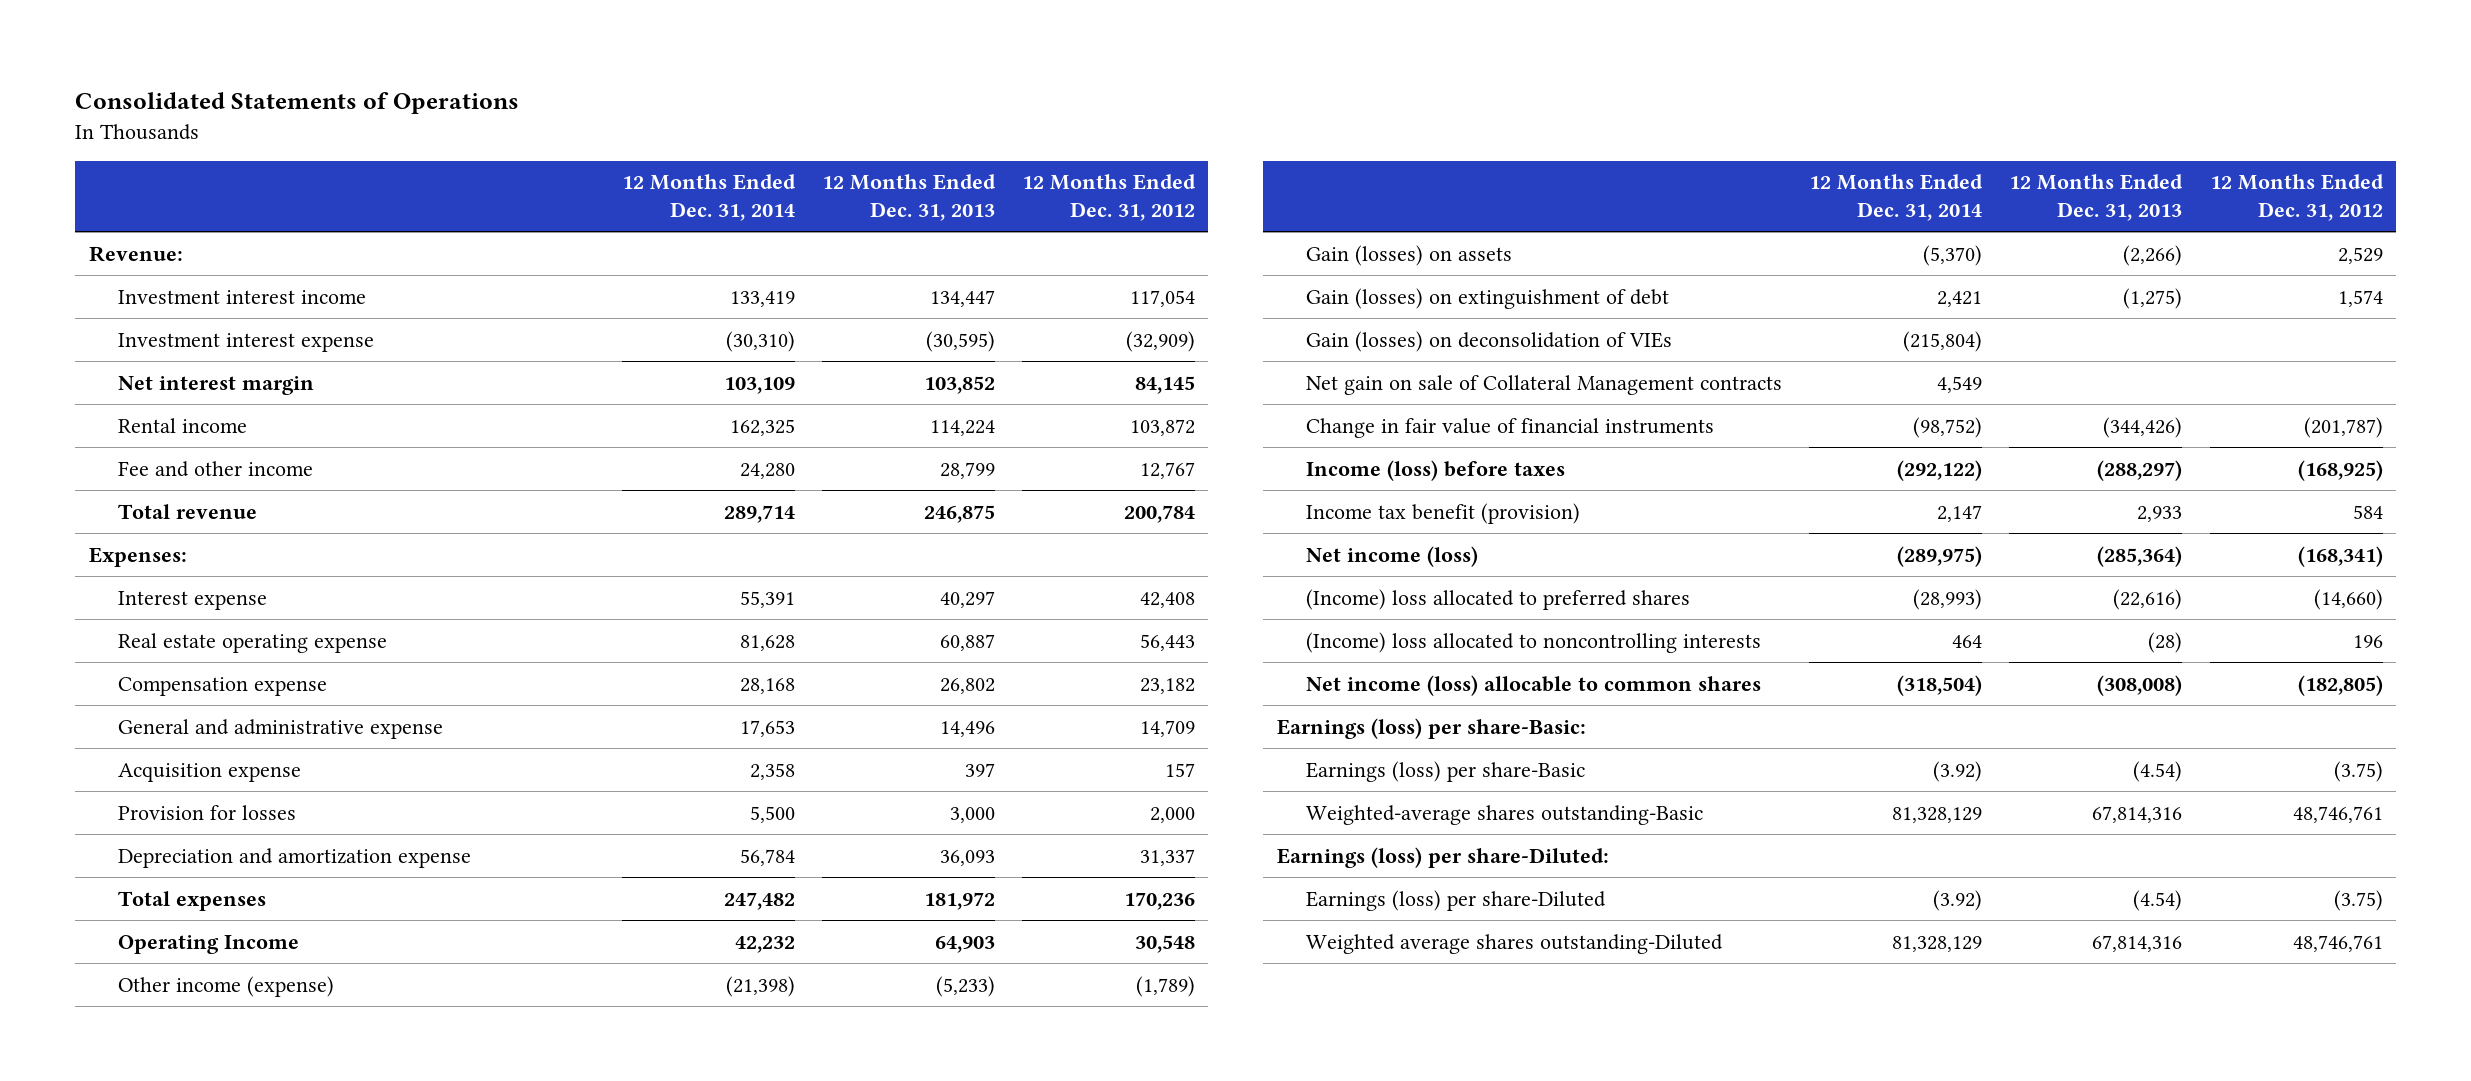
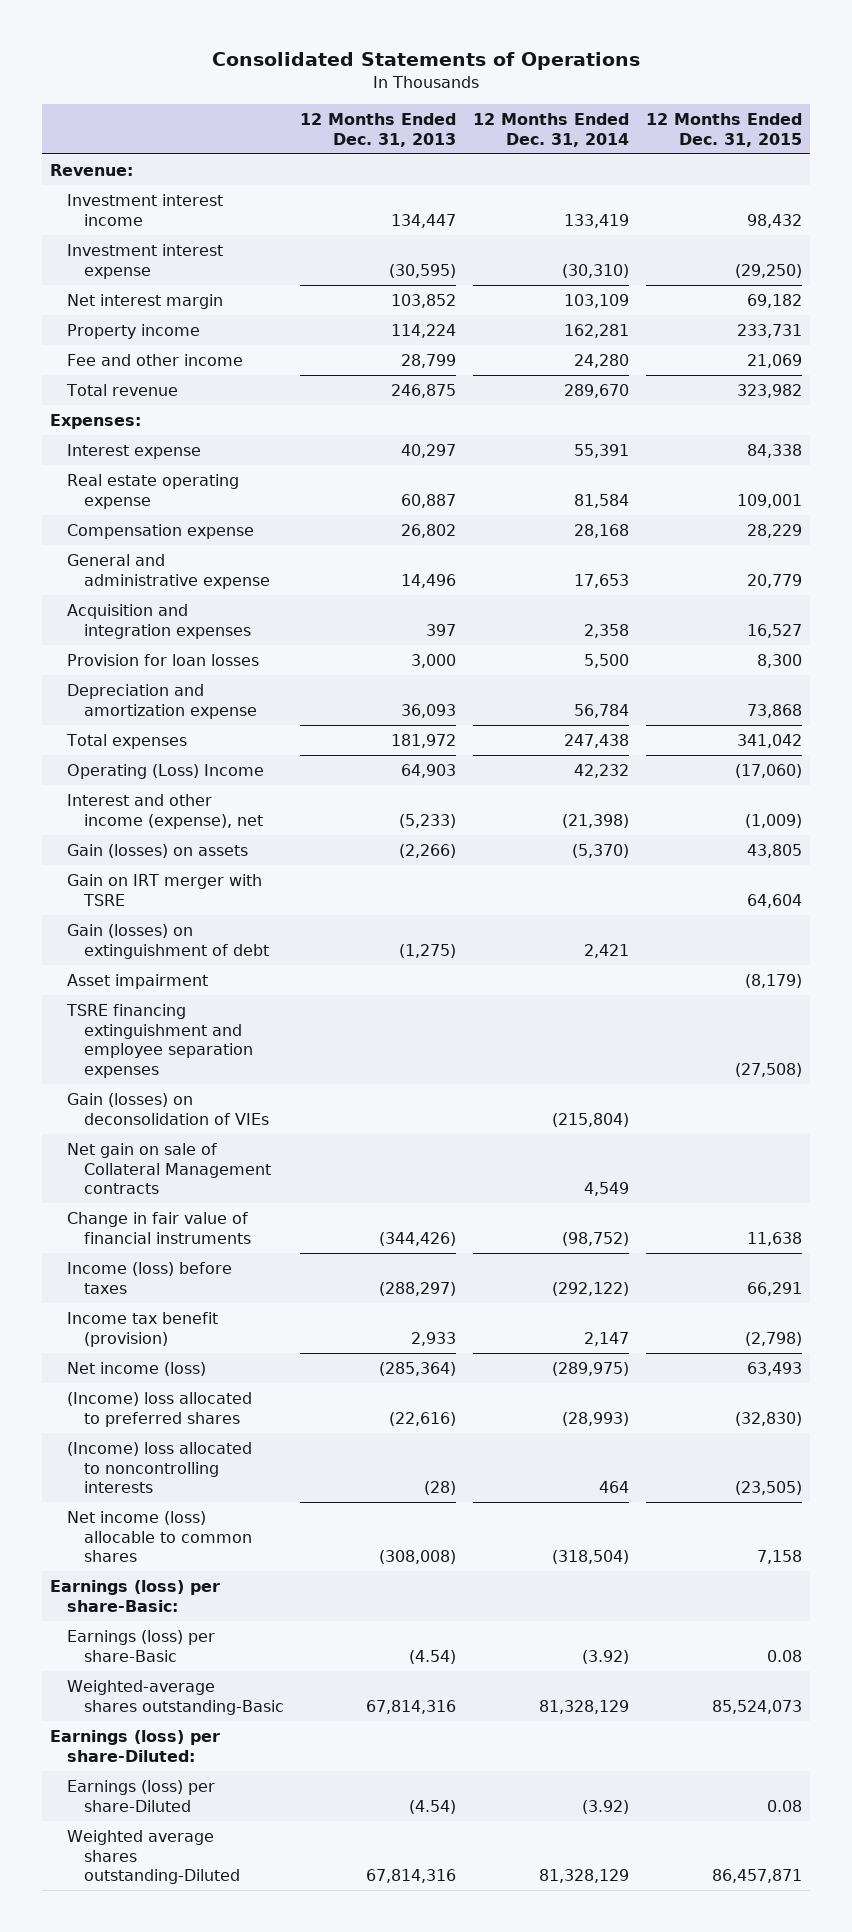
[1021,174,1196,221] 12 Months Ended Dec. 31, 2012 -> none
none -> [645,112,802,147] 12 Months Ended Dec. 31, 2015
[118,417,248,433] Rental income -> [66,323,200,339] Property income
[729,418,795,436] 162,325 -> [564,323,630,338] 162,281
[723,504,795,523] 289,714 -> [564,383,630,398] 289,670
[739,634,795,651] 81,628 -> [574,493,630,508] 81,584
[118,762,302,782] Acquisition expense -> [66,603,251,639] Acquisition and integration expenses
[118,804,297,820] Provision for losses -> [66,653,259,666] Provision for loan losses
[723,891,795,910] 247,482 -> [564,733,630,748] 247,438
[118,934,300,954] Operating Income -> [66,763,264,779] Operating (Loss) Income
[118,975,335,997] Other income (expense) -> [66,793,263,829] Interest and other income (expense), net
none -> [66,873,262,906] Gain on IRT merger with TSRE
none -> [66,973,208,989] Asset impairment
none -> [65,1003,253,1078] TSRE financing extinguishment and employee separation expenses

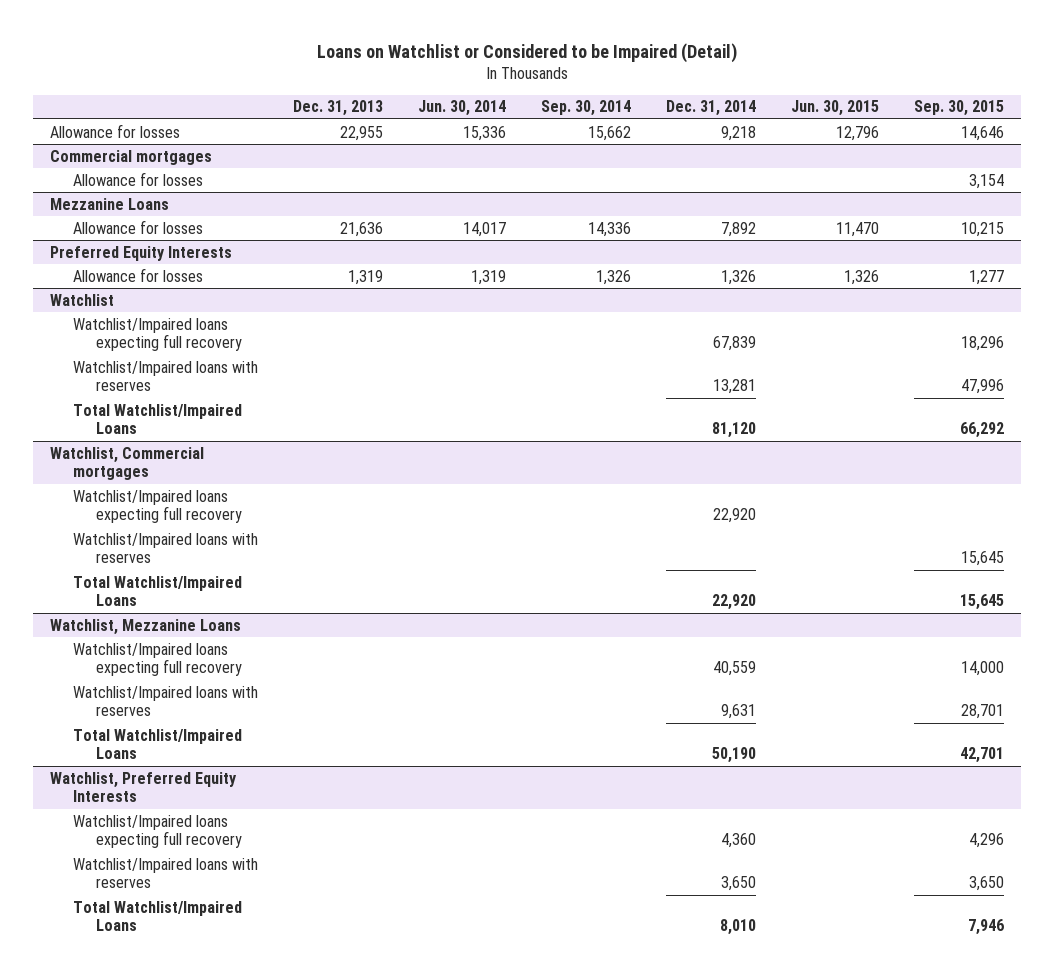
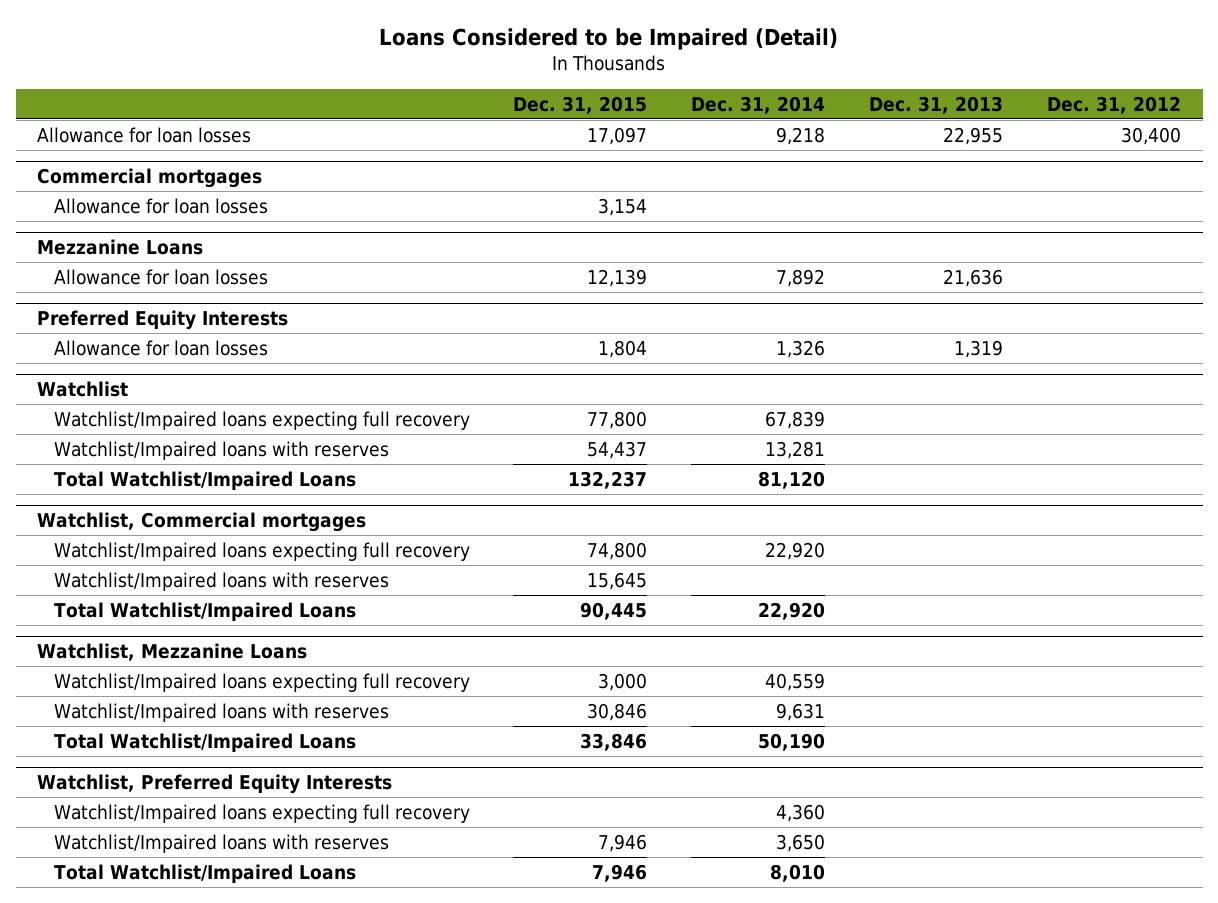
[317,42,738,63] Loans on Watchlist or Considered to be Impaired (Detail) -> [379,27,839,50] Loans Considered to be Impaired (Detail)
[418,100,507,117] Jun. 30, 2014 -> none
[541,100,632,117] Sep. 30, 2014 -> none
[791,100,880,117] Jun. 30, 2015 -> none
[913,100,1004,117] Sep. 30, 2015 -> none
none -> [513,95,648,114] Dec. 31, 2015
none -> [1047,95,1182,114] Dec. 31, 2012
[50,123,181,138] Allowance for losses -> [37,126,252,143] Allowance for loan losses
[73,171,204,186] Allowance for losses -> [53,197,268,214] Allowance for loan losses
[73,219,204,234] Allowance for losses -> [53,268,268,285] Allowance for loan losses
[73,267,204,282] Allowance for losses -> [53,339,268,356] Allowance for loan losses

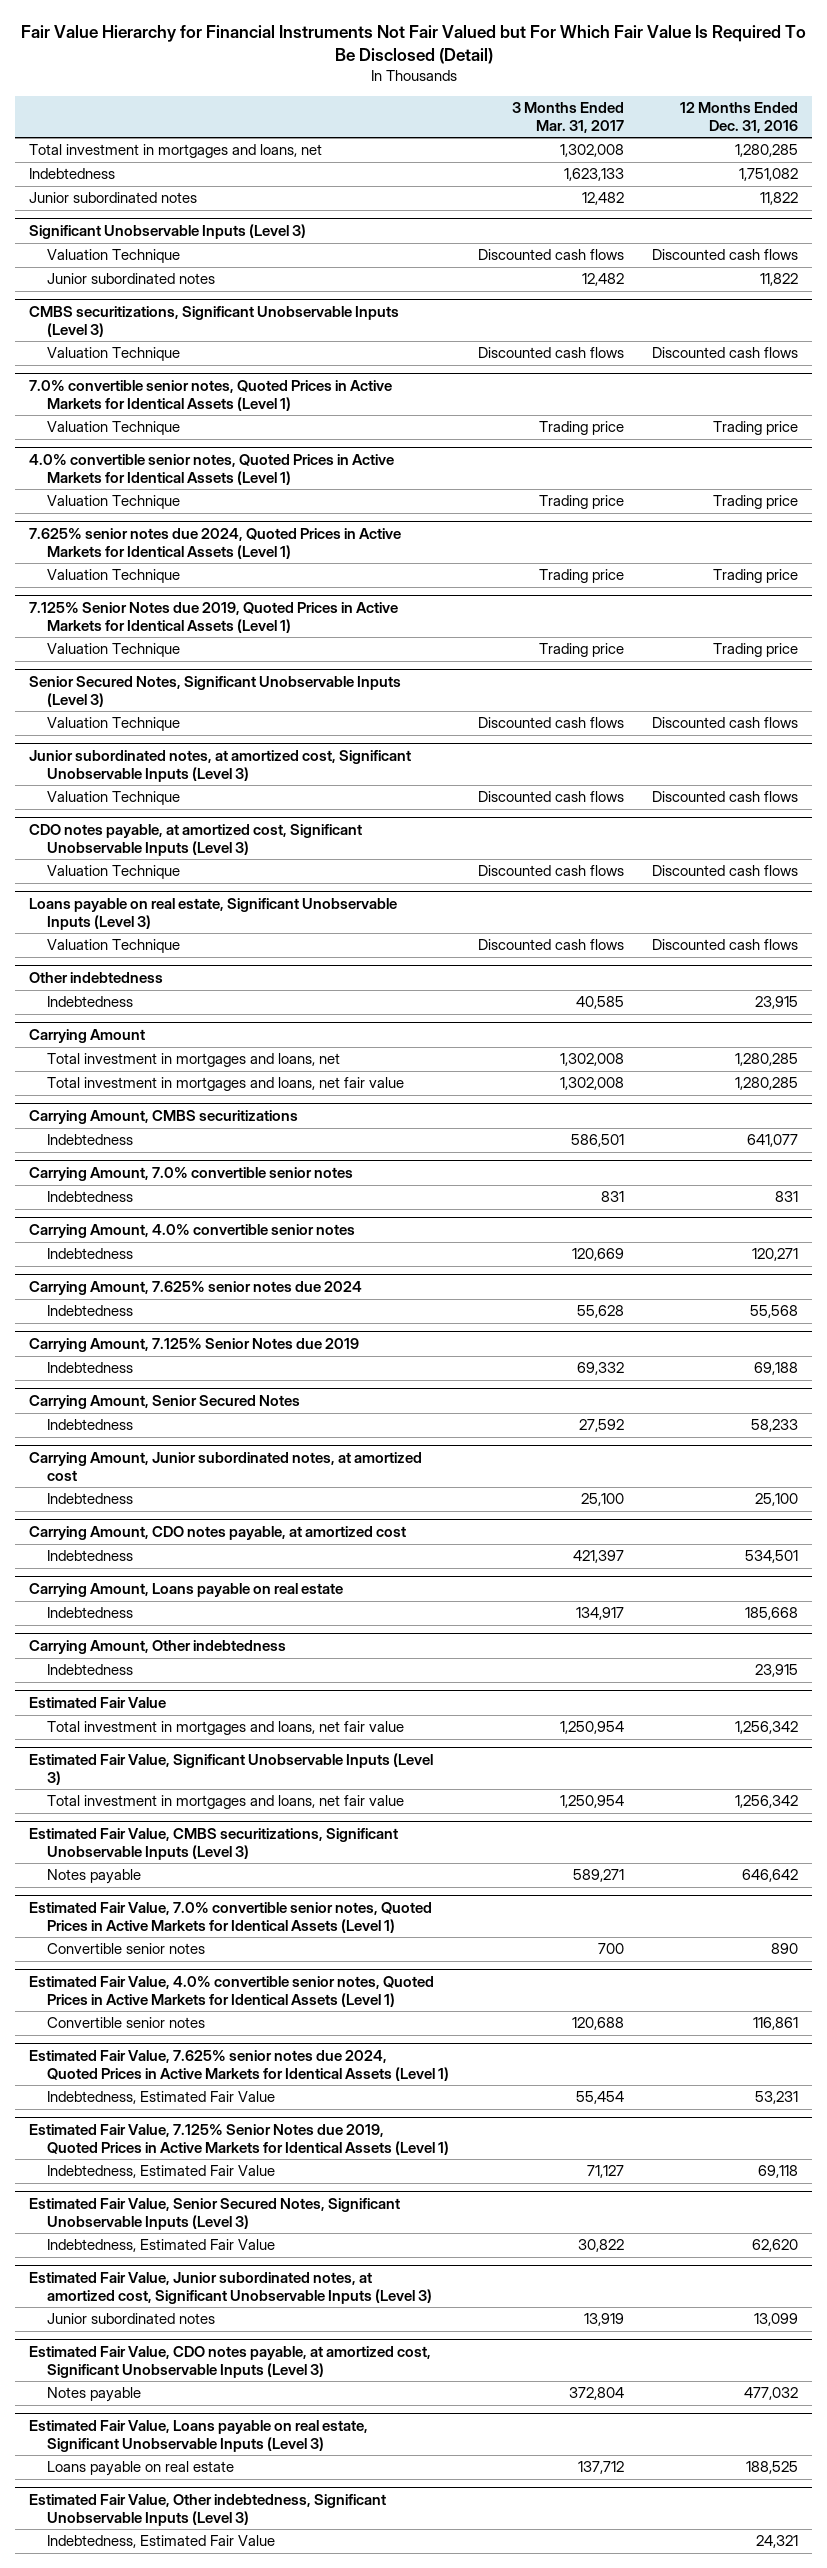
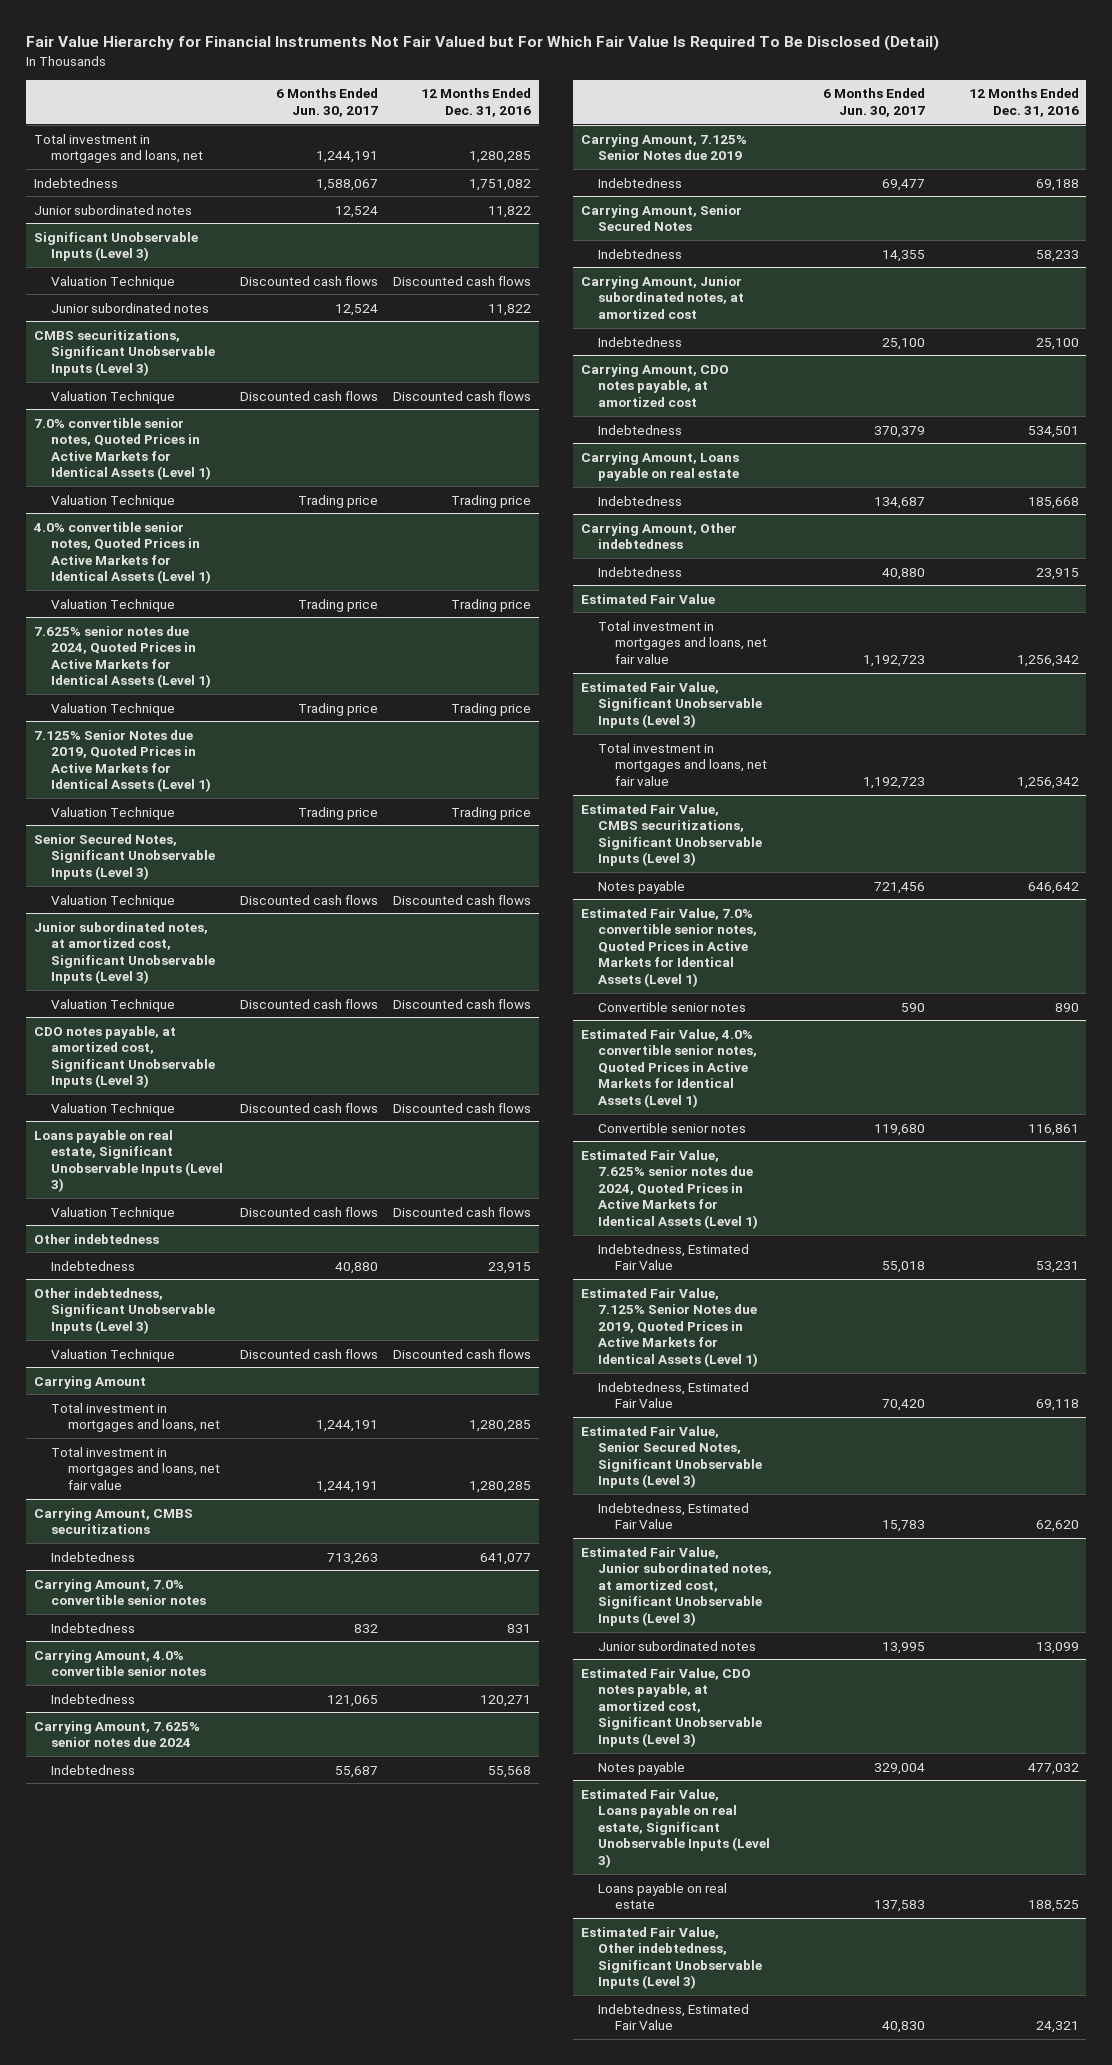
[511,101,624,133] 3 Months Ended Mar. 31, 2017 -> none
none -> [276,88,379,117] 6 Months Ended Jun. 30, 2017
none -> [33,1287,215,1334] Other indebtedness, Significant Unobservable Inputs (Level 3)
none -> [50,1348,175,1362] Valuation Technique

